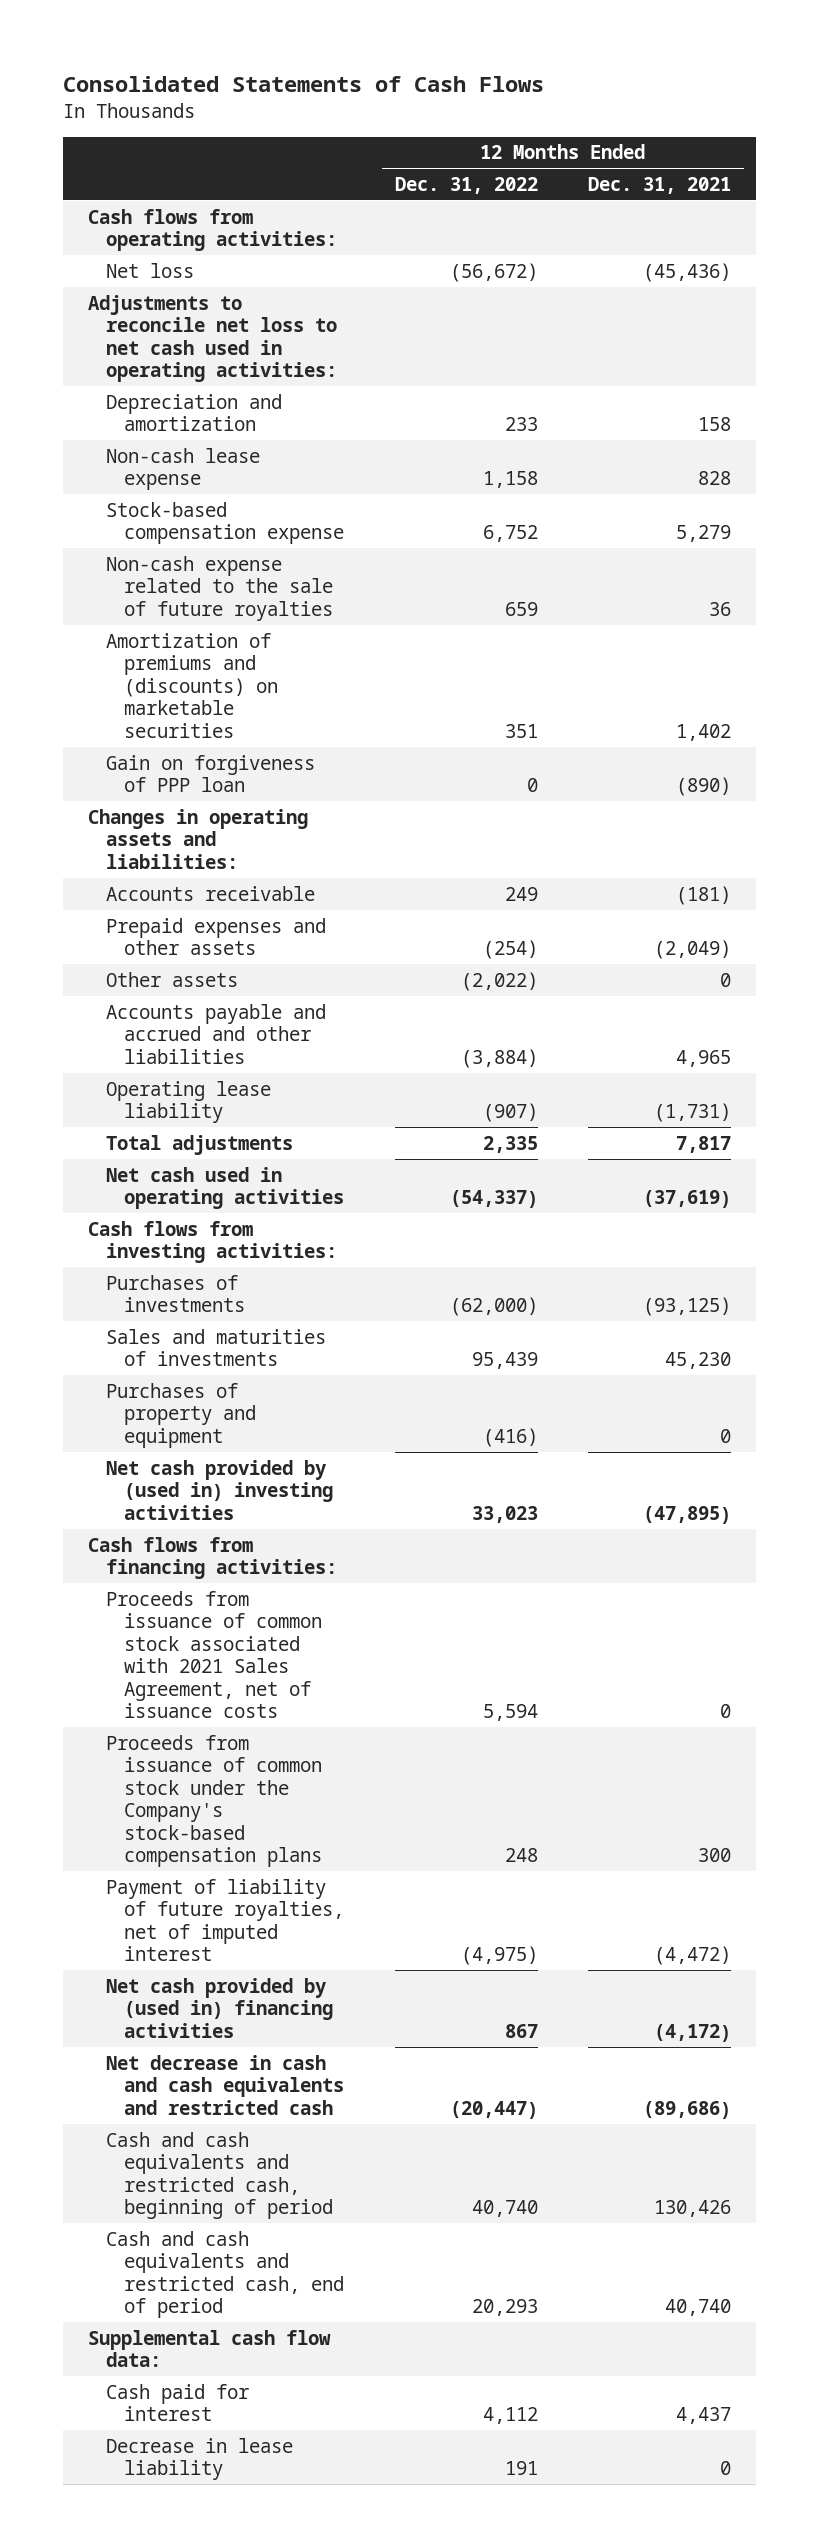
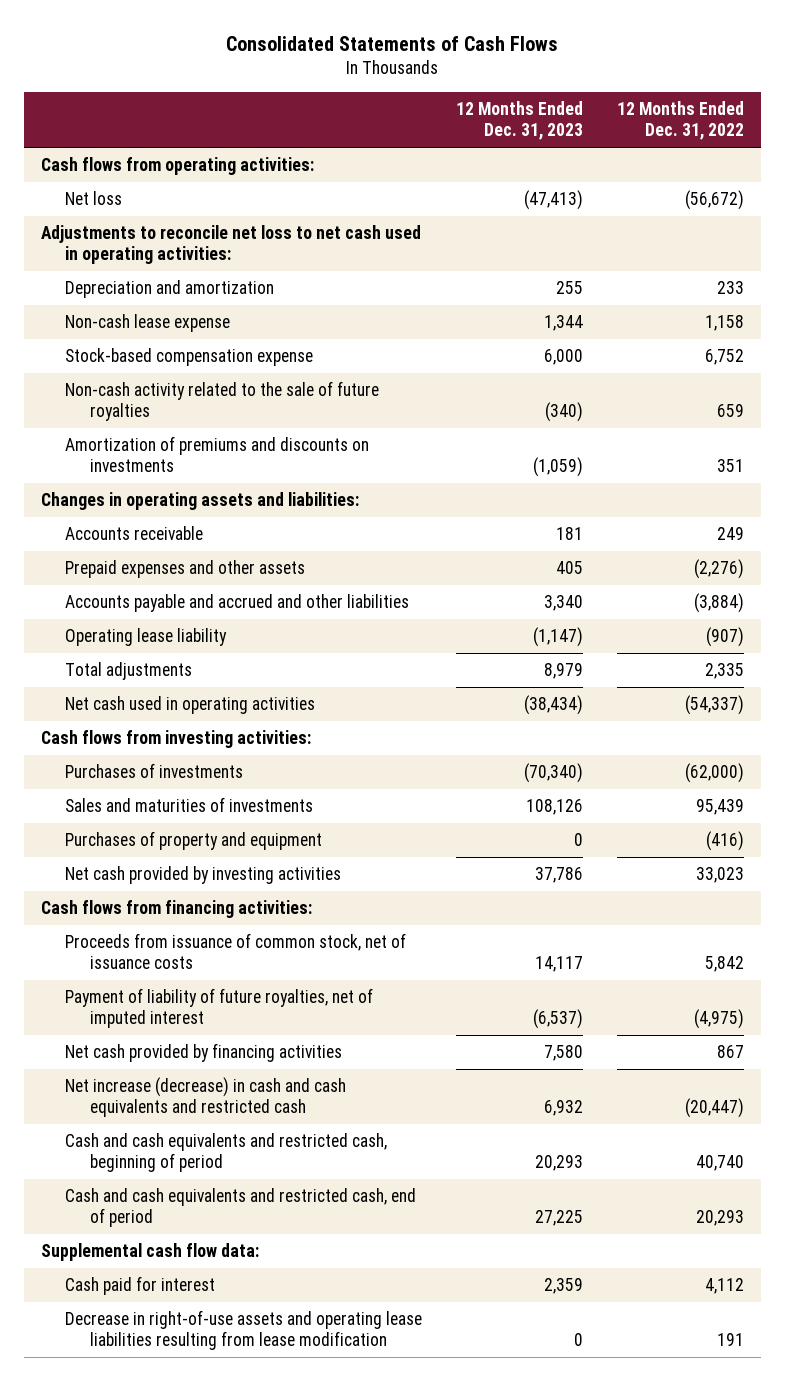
[588,176,732,194] Dec. 31, 2021 -> none
none -> [456,101,584,141] 12 Months Ended Dec. 31, 2023
[106,754,316,793] Gain on forgiveness of PPP loan -> none
[106,555,334,621] Non-cash expense related to the sale of future royalties -> [65,381,380,422] Non-cash activity related to the sale of future royalties
[106,632,279,738] Amortization of premiums and (discounts) on marketable securities -> [65,436,370,473] Amortization of premiums and discounts on investments
[106,971,239,987] Other assets -> none
[482,940,538,960] (254) -> [694,559,745,580] (2,276)
[106,1459,334,1520] Net cash provided by (used in) investing activities -> [65,866,342,885] Net cash provided by investing activities
[106,1734,323,1868] Proceeds from issuance of common stock under the Company's stock-based compensation plans -> none
[106,1590,323,1719] Proceeds from issuance of common stock associated with 2021 Sales Agreement, net of issuance costs -> [65,933,407,970] Proceeds from issuance of common stock, net of issuance costs
[482,1704,538,1722] 5,594 -> [705,956,745,973] 5,842
[106,1977,334,2038] Net cash provided by (used in) financing activities -> [65,1043,343,1063] Net cash provided by financing activities
[106,2054,345,2115] Net decrease in cash and cash equivalents and restricted cash -> [65,1077,347,1118] Net increase (decrease) in cash and cash equivalents and restricted cash
[106,2437,294,2481] Decrease in lease liability -> [65,1310,423,1351] Decrease in right-of-use assets and operating lease liabilities resulting from lease modification

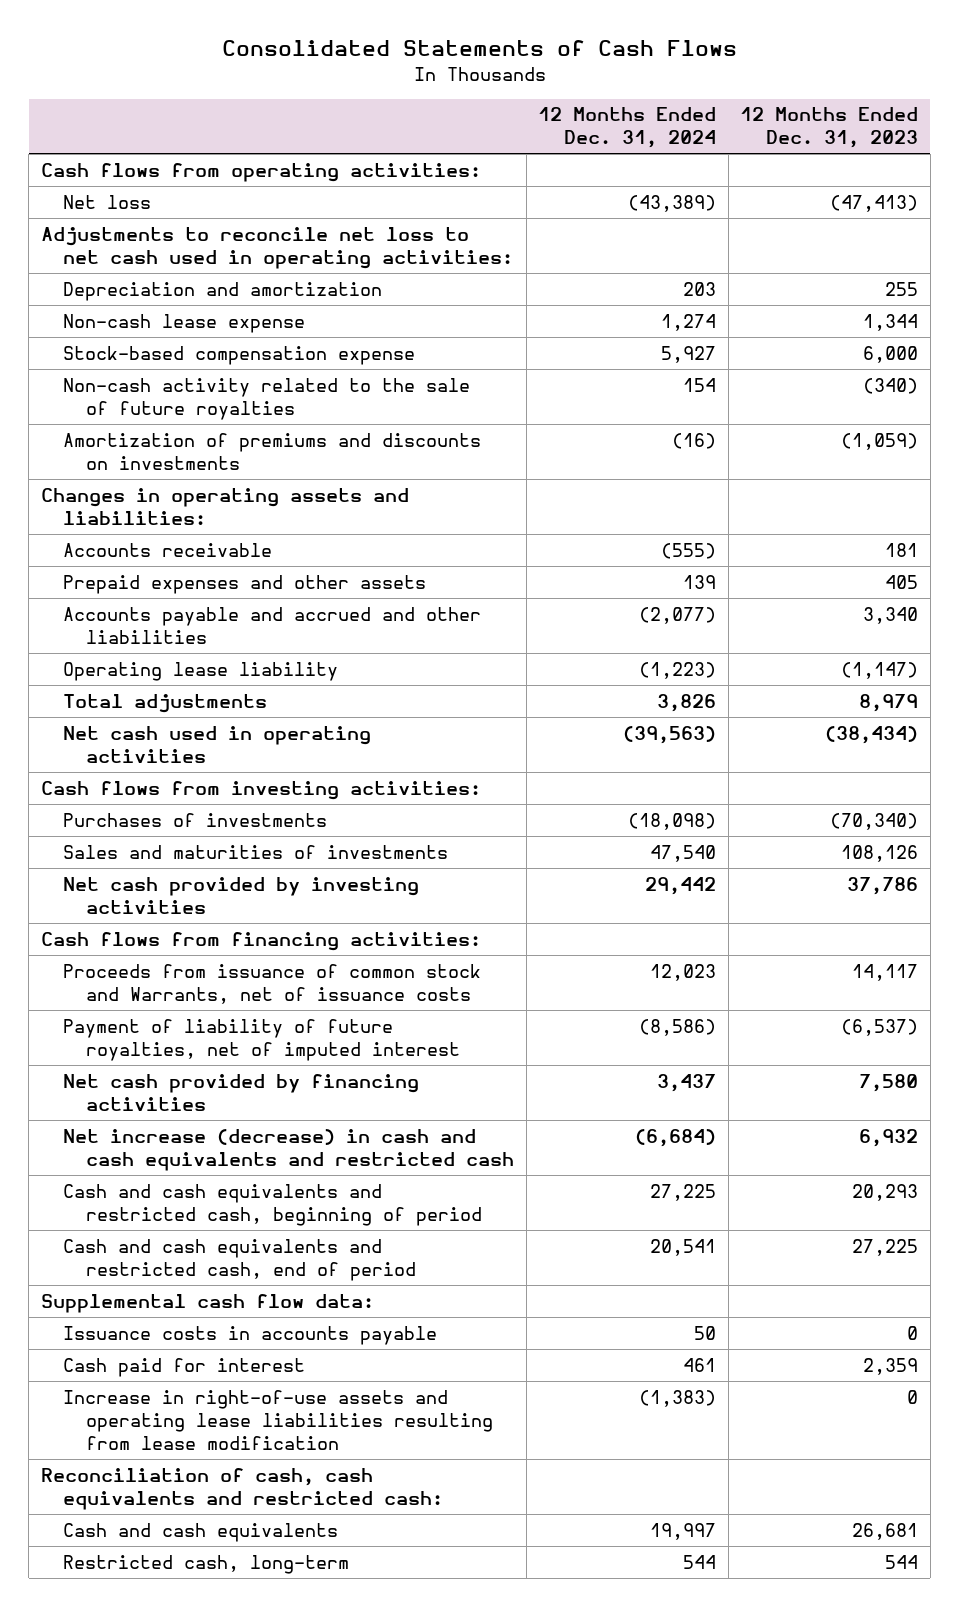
[617,101,745,141] 12 Months Ended Dec. 31, 2022 -> none
none -> [538,107,717,149] 12 Months Ended Dec. 31, 2024
[65,831,323,851] Purchases of property and equipment -> none
[65,933,407,970] Proceeds from issuance of common stock, net of issuance costs -> [63,963,482,1004] Proceeds from issuance of common stock and Warrants, net of issuance costs
none -> [63,1325,438,1345] Issuance costs in accounts payable
[65,1310,423,1351] Decrease in right-of-use assets and operating lease liabilities resulting from lease modification -> [63,1389,494,1450] Increase in right-of-use assets and operating lease liabilities resulting from lease modification
none -> [40,1467,444,1510] Reconciliation of cash, cash equivalents and restricted cash:
none -> [63,1522,339,1542] Cash and cash equivalents
none -> [63,1554,350,1574] Restricted cash, long-term

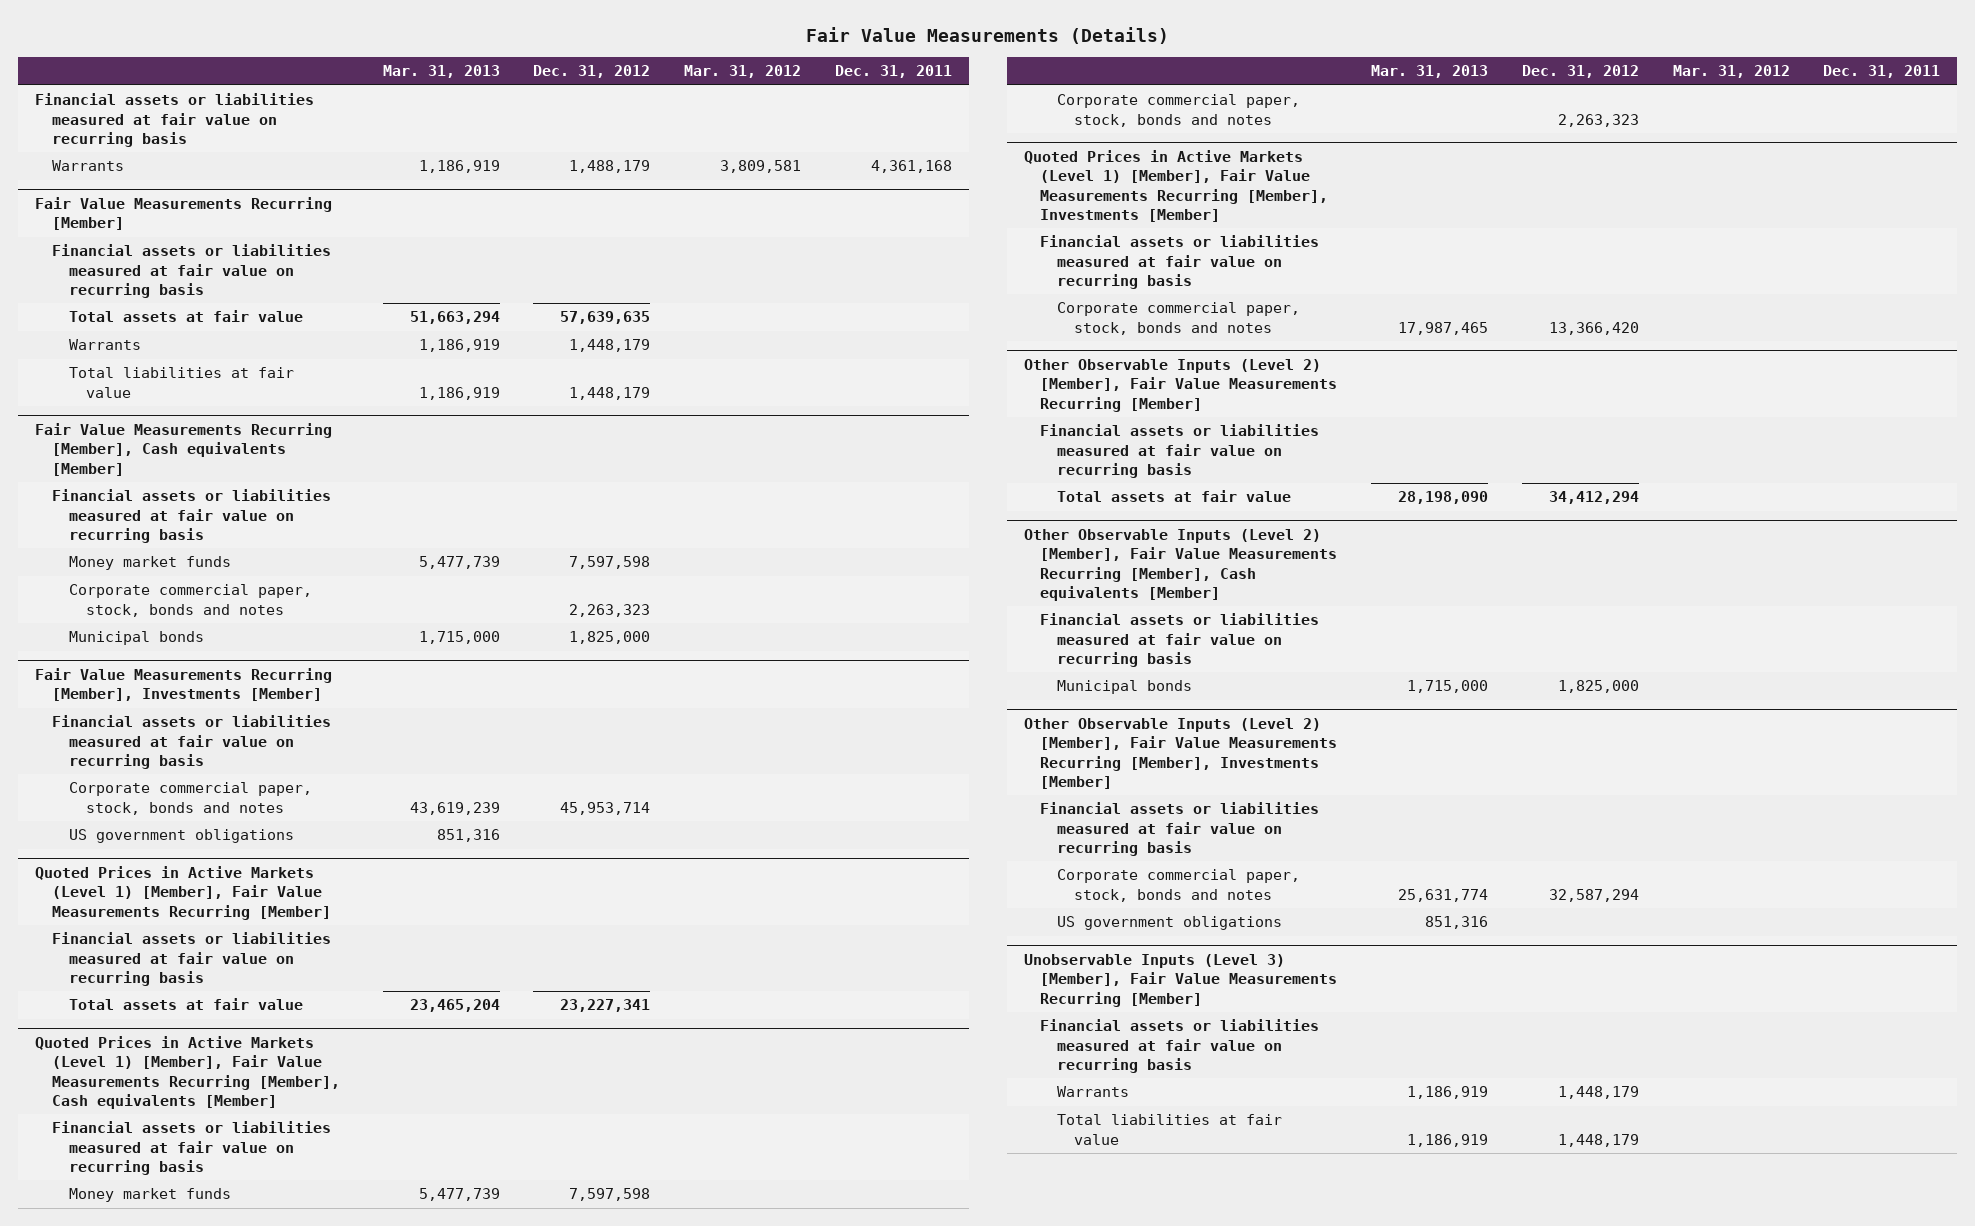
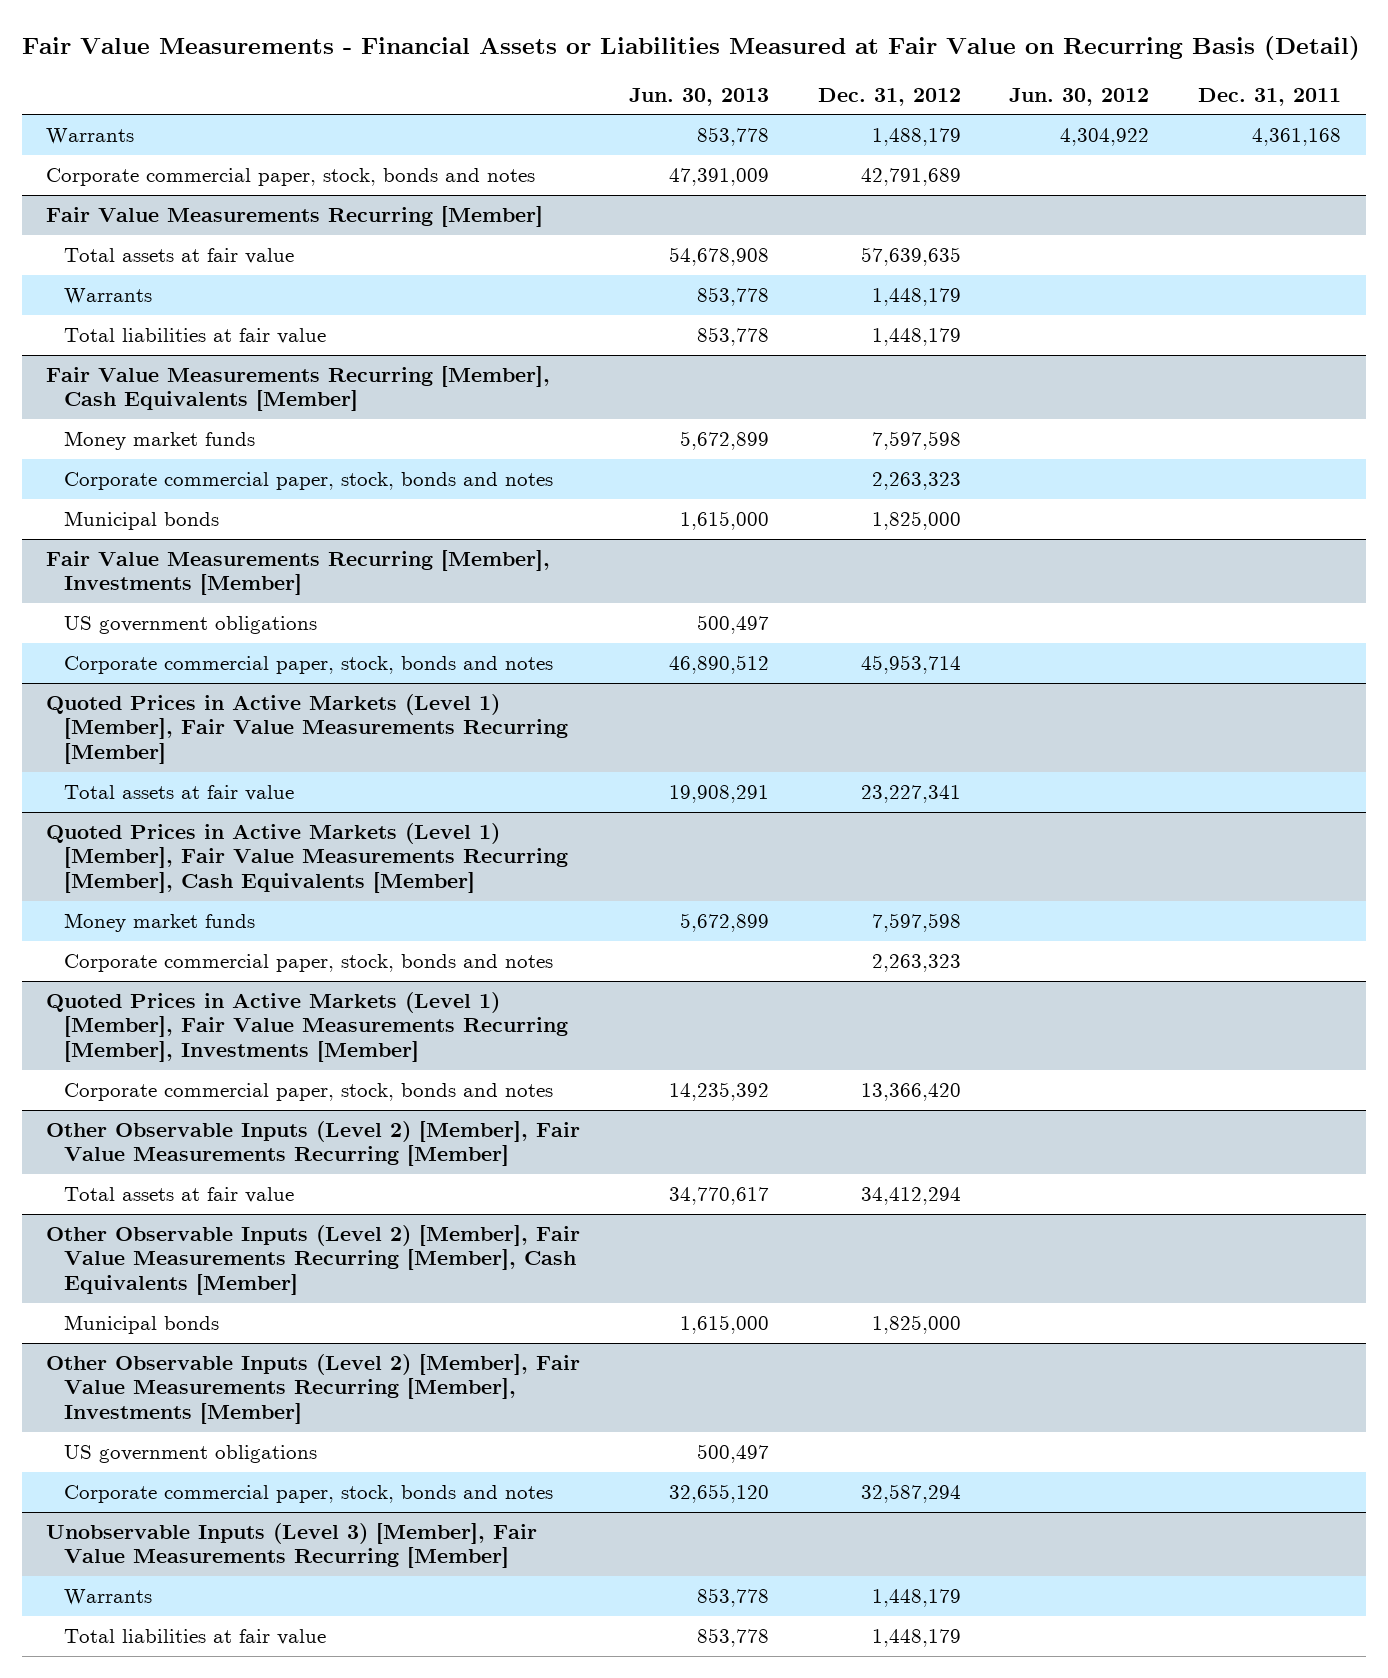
[805,26,1169,44] Fair Value Measurements (Details) -> [21,35,1360,60] Fair Value Measurements - Financial Assets or Liabilities Measured at Fair Value on Recurring Basis (Detail)
[382,65,500,79] Mar. 31, 2013 -> none
[684,65,802,79] Mar. 31, 2012 -> none
none -> [629,87,770,106] Jun. 30, 2013
none -> [1009,87,1150,106] Jun. 30, 2012
[34,93,314,148] Financial assets or liabilities measured at fair value on recurring basis -> none
none -> [46,167,536,186] Corporate commercial paper, stock, bonds and notes
[51,244,331,299] Financial assets or liabilities measured at fair value on recurring basis -> none
[51,489,331,544] Financial assets or liabilities measured at fair value on recurring basis -> none
[34,423,332,476] Fair Value Measurements Recurring [Member], Cash equivalents [Member] -> [46,365,551,412] Fair Value Measurements Recurring [Member], Cash Equivalents [Member]
[51,715,331,770] Financial assets or liabilities measured at fair value on recurring basis -> none
[68,782,312,815] Corporate commercial paper, stock, bonds and notes -> [63,655,553,674] Corporate commercial paper, stock, bonds and notes
[51,932,331,987] Financial assets or liabilities measured at fair value on recurring basis -> none
[51,1121,331,1176] Financial assets or liabilities measured at fair value on recurring basis -> none
[34,1036,340,1109] Quoted Prices in Active Markets (Level 1) [Member], Fair Value Measurements Recurring [Member], Cash equivalents [Member] -> [46,822,568,893] Quoted Prices in Active Markets (Level 1) [Member], Fair Value Measurements Recurring [Member], Cash Equivalents [Member]
[1040,235,1320,290] Financial assets or liabilities measured at fair value on recurring basis -> none
[1040,424,1320,479] Financial assets or liabilities measured at fair value on recurring basis -> none
[1040,613,1320,668] Financial assets or liabilities measured at fair value on recurring basis -> none
[1023,529,1338,601] Other Observable Inputs (Level 2) [Member], Fair Value Measurements Recurring [Member], Cash equivalents [Member] -> [46,1224,581,1295] Other Observable Inputs (Level 2) [Member], Fair Value Measurements Recurring [Member], Cash Equivalents [Member]
[1040,802,1320,857] Financial assets or liabilities measured at fair value on recurring basis -> none
[1057,869,1301,902] Corporate commercial paper, stock, bonds and notes -> [63,1484,553,1503] Corporate commercial paper, stock, bonds and notes
[1040,1019,1320,1074] Financial assets or liabilities measured at fair value on recurring basis -> none

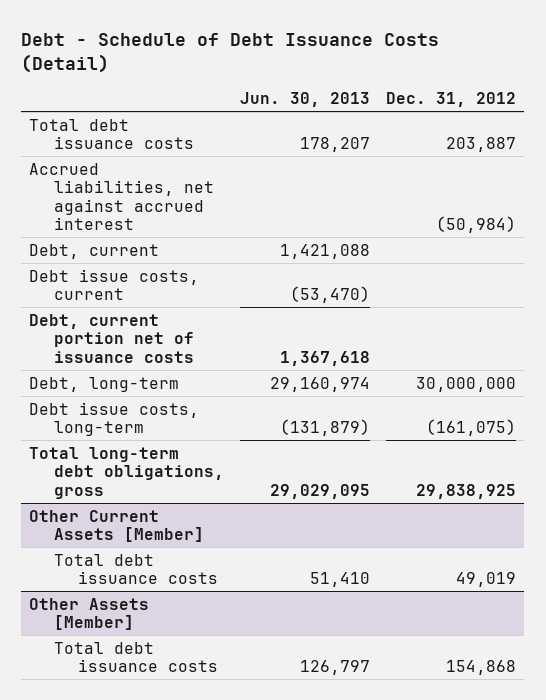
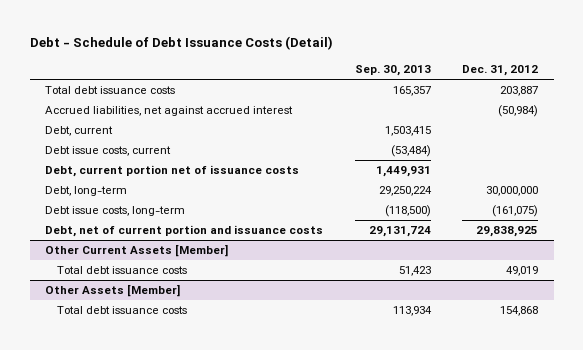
[239,92,370,108] Jun. 30, 2013 -> none
none -> [354,64,431,76] Sep. 30, 2013
[29,446,224,499] Total long-term debt obligations, gross -> [45,225,324,238] Debt, net of current portion and issuance costs

